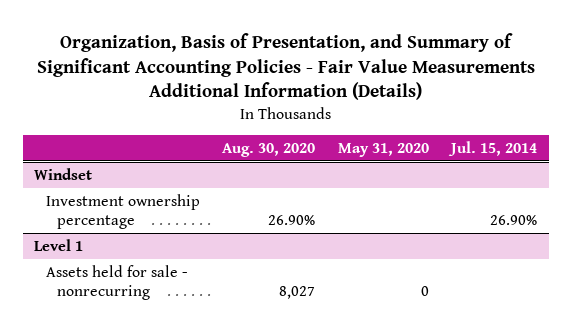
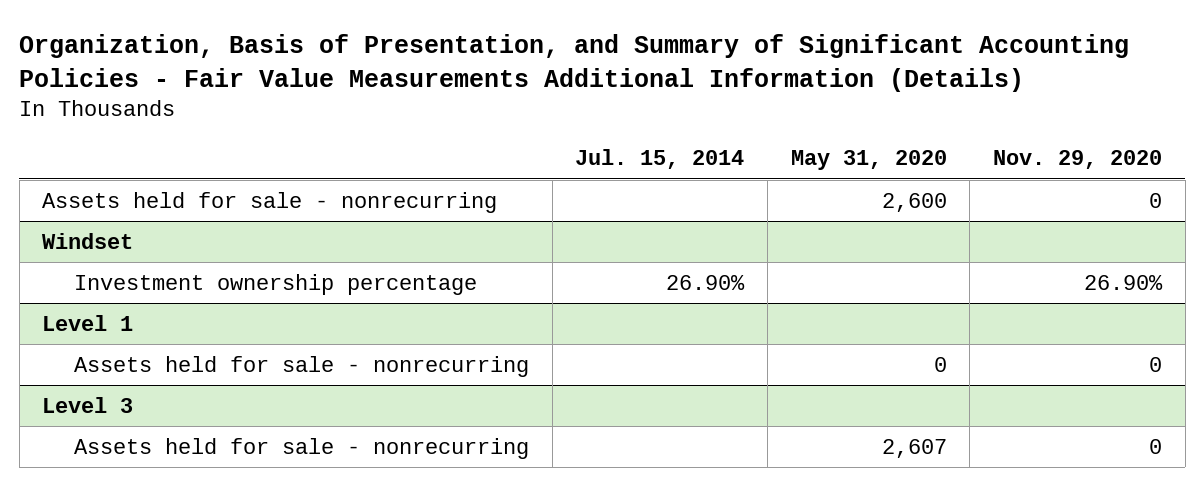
[222,142,316,157] Aug. 30, 2020 -> none
none -> [992,150,1162,170] Nov. 29, 2020
none -> [42,191,498,213] Assets held for sale - nonrecurring
none -> [42,396,134,413] Level 3
none -> [74,437,530,459] Assets held for sale - nonrecurring

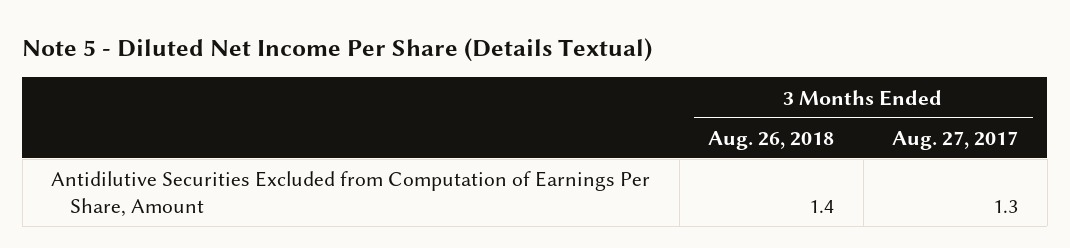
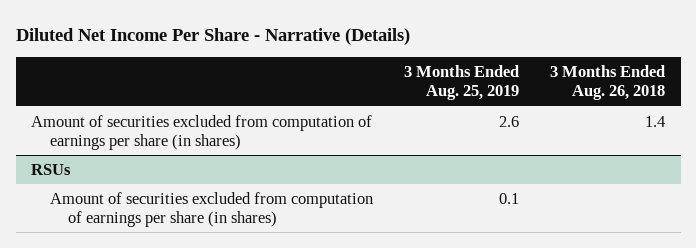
[22,37,653,62] Note 5 - Diluted Net Income Per Share (Details Textual) -> [15,28,410,46] Diluted Net Income Per Share - Narrative (Details)
[892,130,1019,150] Aug. 27, 2017 -> none
none -> [403,65,519,101] 3 Months Ended Aug. 25, 2019
[51,171,651,217] Antidilutive Securities Excluded from Computation of Earnings Per Share, Amount -> [31,115,373,150] Amount of securities excluded from computation of earnings per share (in shares)
none -> [31,164,72,176] RSUs
none -> [49,192,373,227] Amount of securities excluded from computation of earnings per share (in shares)

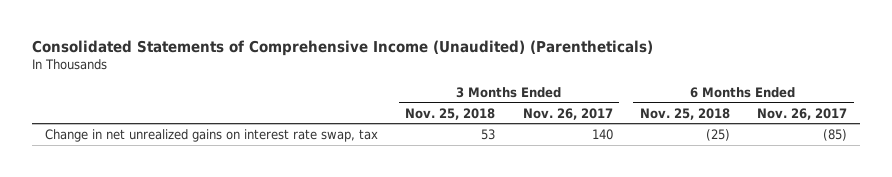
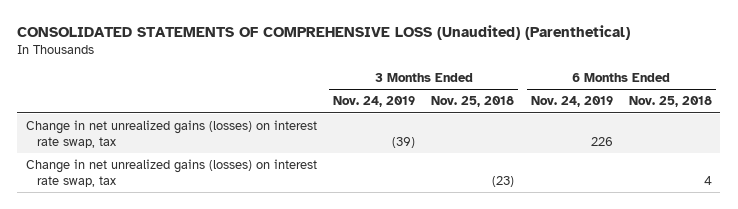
[31,39,653,56] Consolidated Statements of Comprehensive Income (Unaudited) (Parentheticals) -> [17,24,631,40] CONSOLIDATED STATEMENTS OF COMPREHENSIVE LOSS (Unaudited) (Parenthetical)
[522,107,613,120] Nov. 26, 2017 -> none
[756,107,847,120] Nov. 26, 2017 -> none
none -> [332,96,415,108] Nov. 24, 2019
none -> [530,96,613,108] Nov. 24, 2019
none -> [25,119,317,148] Change in net unrealized gains (losses) on interest rate swap, tax
[45,129,379,143] Change in net unrealized gains on interest rate swap, tax -> [25,158,317,187] Change in net unrealized gains (losses) on interest rate swap, tax
[481,129,496,141] 53 -> [492,175,515,187] (23)
[705,129,730,142] (25) -> [704,175,713,185] 4

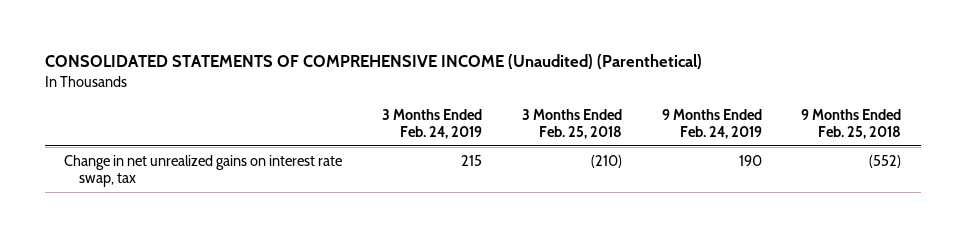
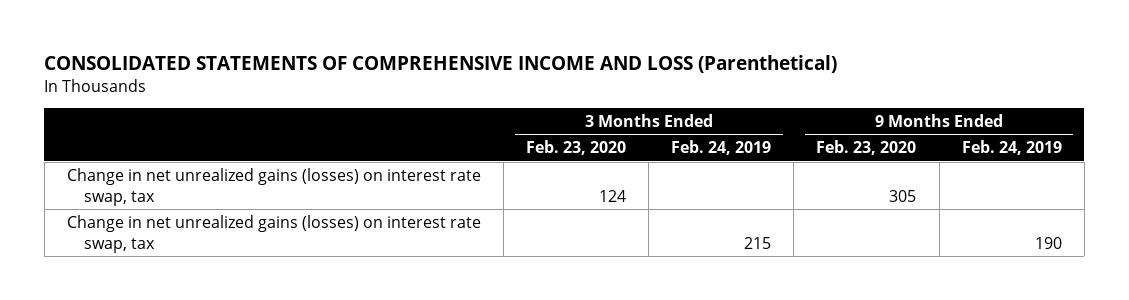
[44,54,702,70] CONSOLIDATED STATEMENTS OF COMPREHENSIVE INCOME (Unaudited) (Parenthetical) -> [44,54,838,73] CONSOLIDATED STATEMENTS OF COMPREHENSIVE INCOME AND LOSS (Parenthetical)
[521,108,622,140] 3 Months Ended Feb. 25, 2018 -> none
[801,108,902,140] 9 Months Ended Feb. 25, 2018 -> none
none -> [526,140,627,156] Feb. 23, 2020
none -> [816,140,917,156] Feb. 23, 2020
none -> [67,167,482,206] Change in net unrealized gains (losses) on interest rate swap, tax
[64,154,343,188] Change in net unrealized gains on interest rate swap, tax -> [67,214,482,253] Change in net unrealized gains (losses) on interest rate swap, tax

